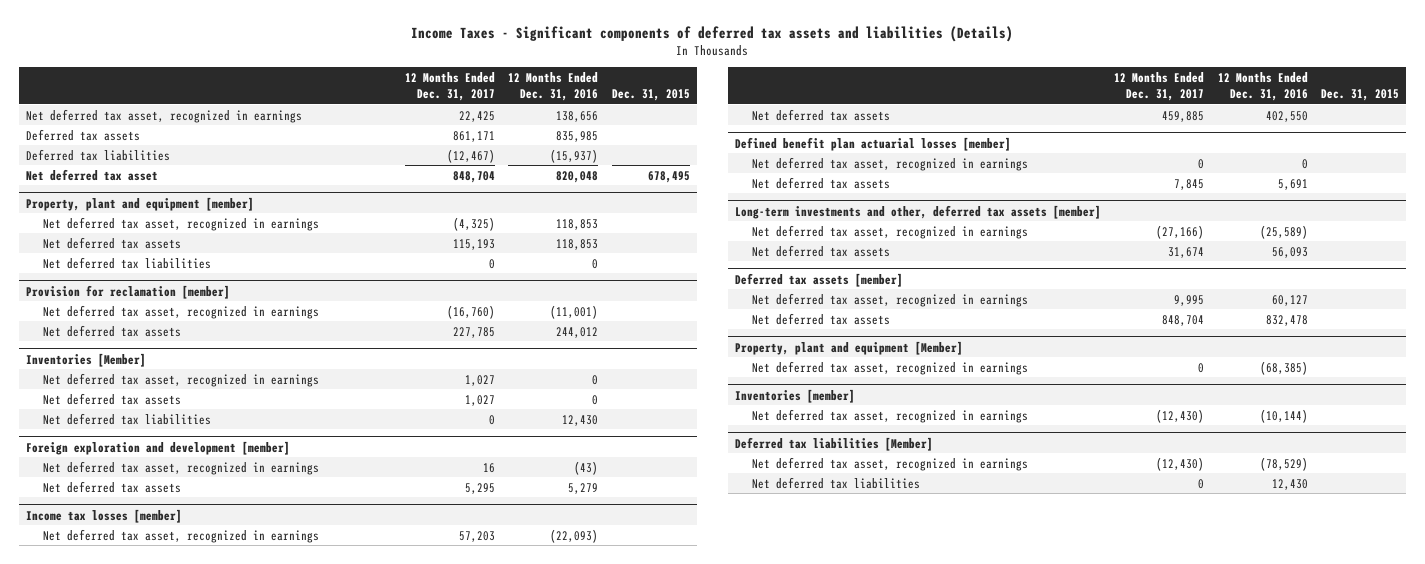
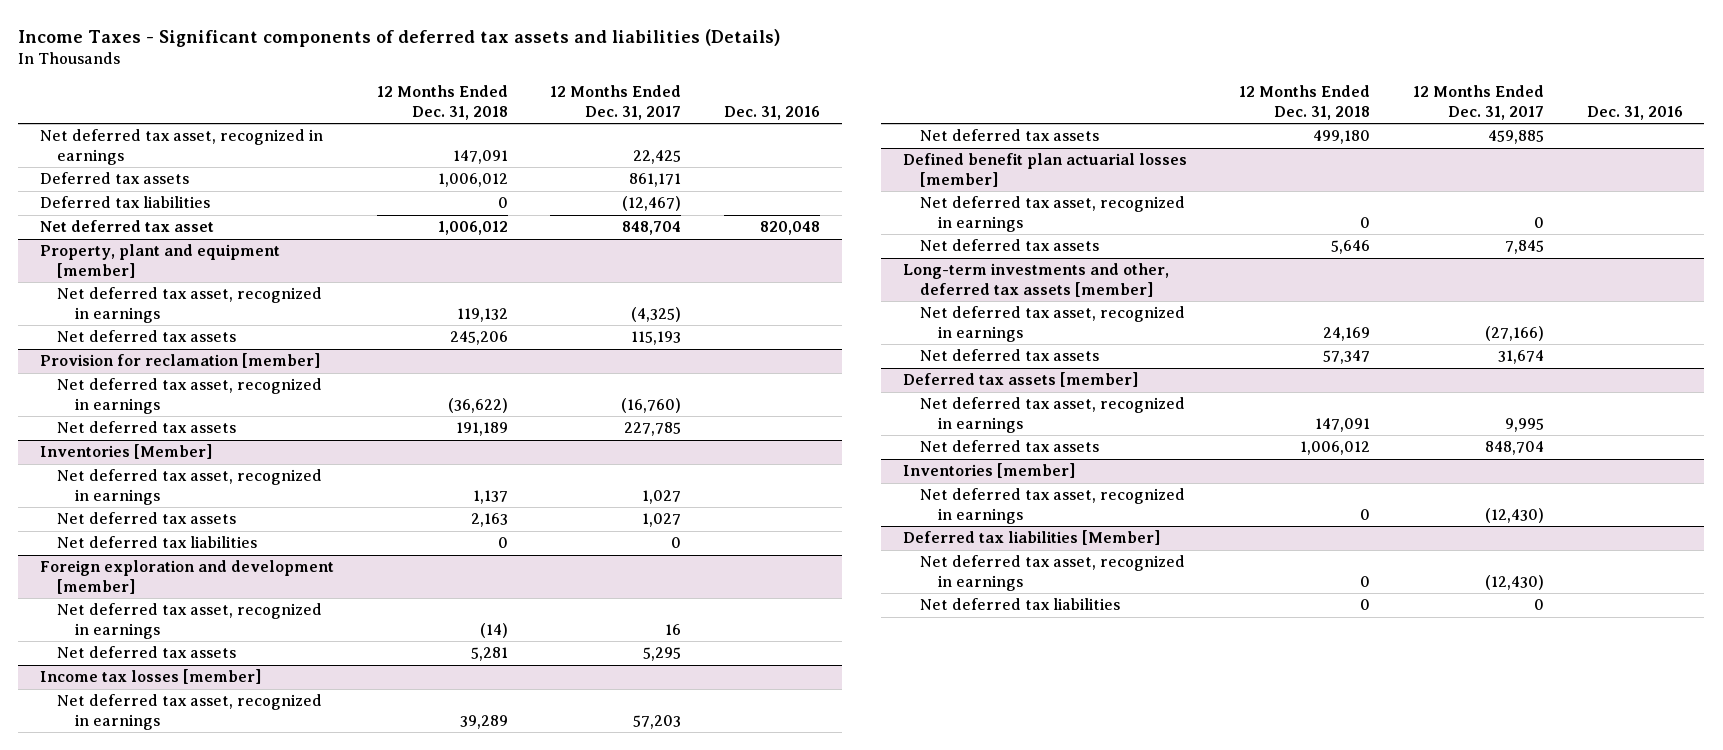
[508,71,599,101] 12 Months Ended Dec. 31, 2016 -> none
[611,88,690,101] Dec. 31, 2015 -> none
none -> [376,85,508,120] 12 Months Ended Dec. 31, 2018
none -> [724,105,821,120] Dec. 31, 2016
[43,256,212,269] Net deferred tax liabilities -> none
[734,340,963,355] Property, plant and equipment [Member] -> none
[752,360,1029,375] Net deferred tax asset, recognized in earnings -> none

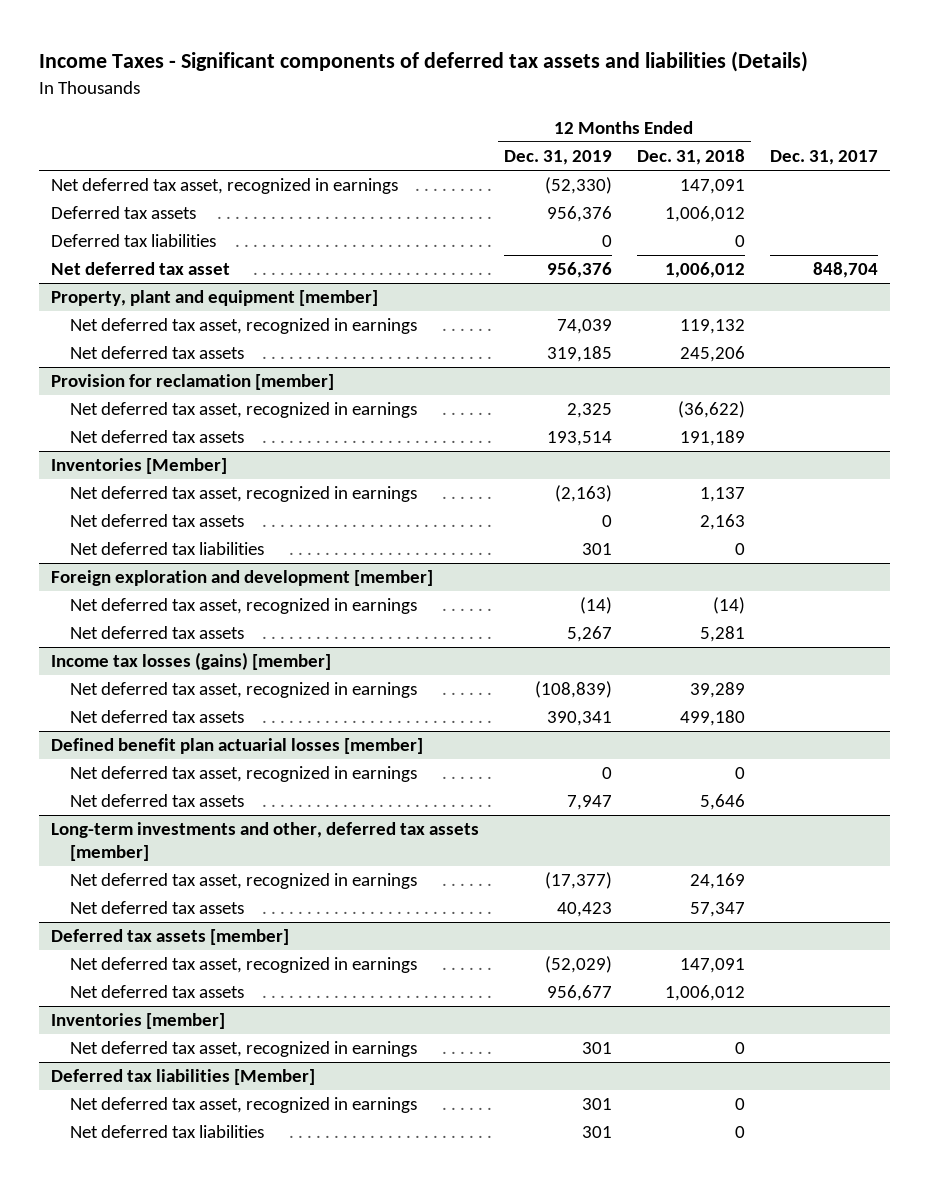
[550,85,682,120] 12 Months Ended Dec. 31, 2017 -> none
[724,105,821,120] Dec. 31, 2016 -> none
none -> [503,150,612,166] Dec. 31, 2019
none -> [769,150,878,166] Dec. 31, 2017
[39,669,261,685] Income tax losses [member] -> [51,652,332,671] Income tax losses (gains) [member]

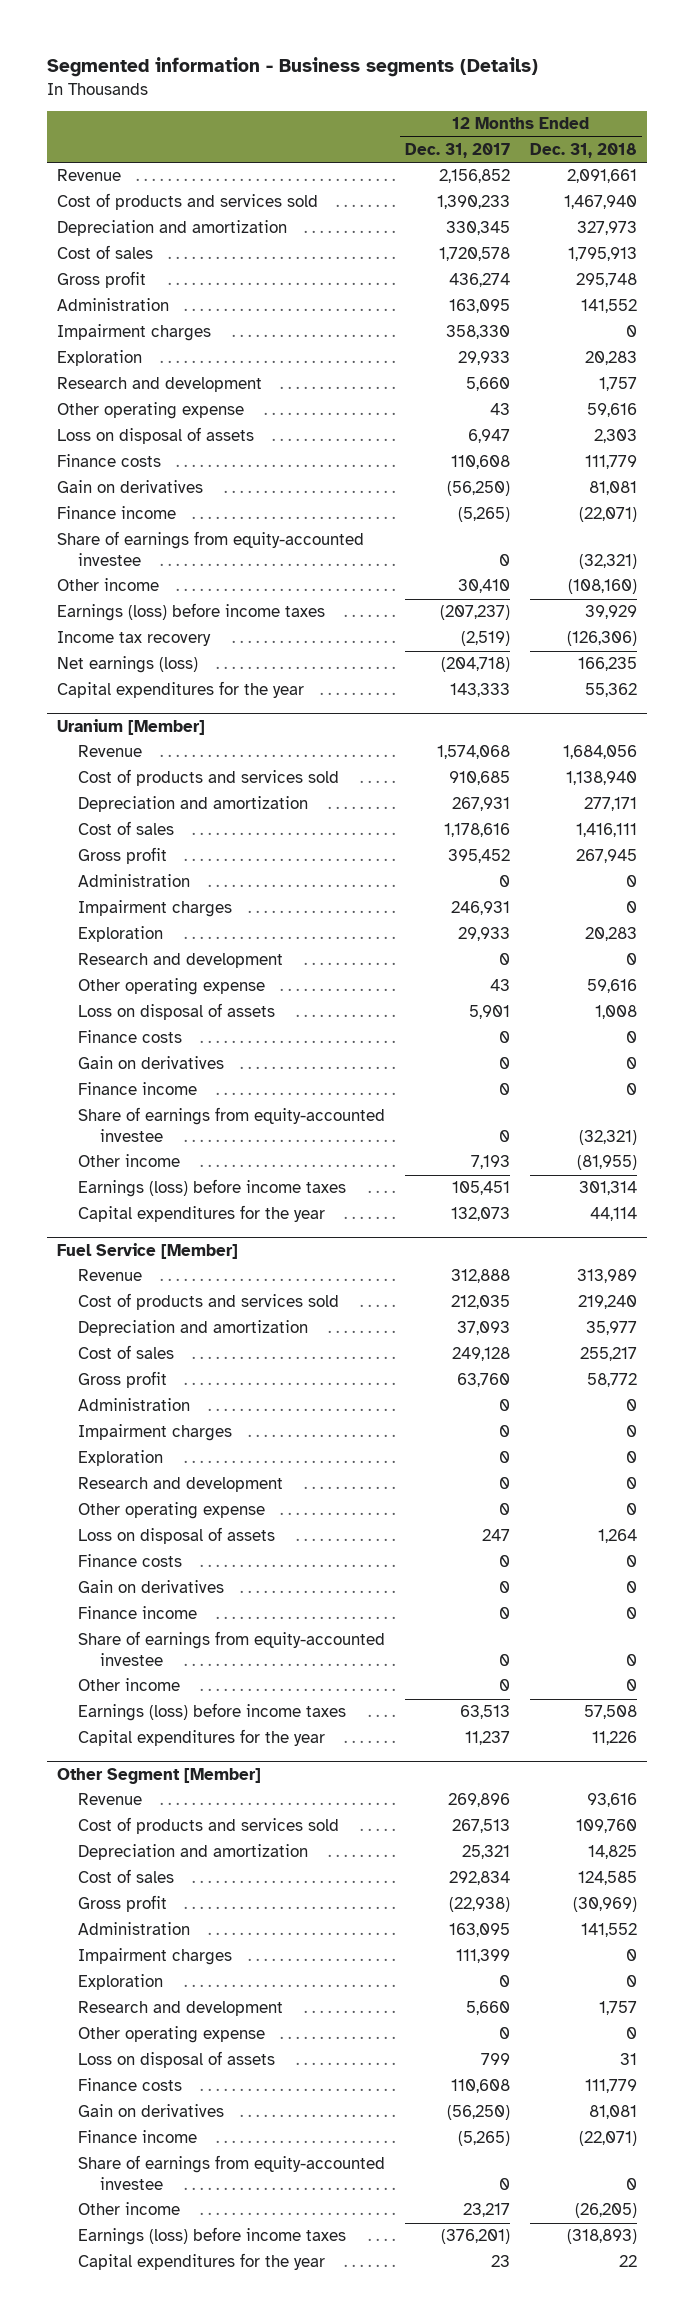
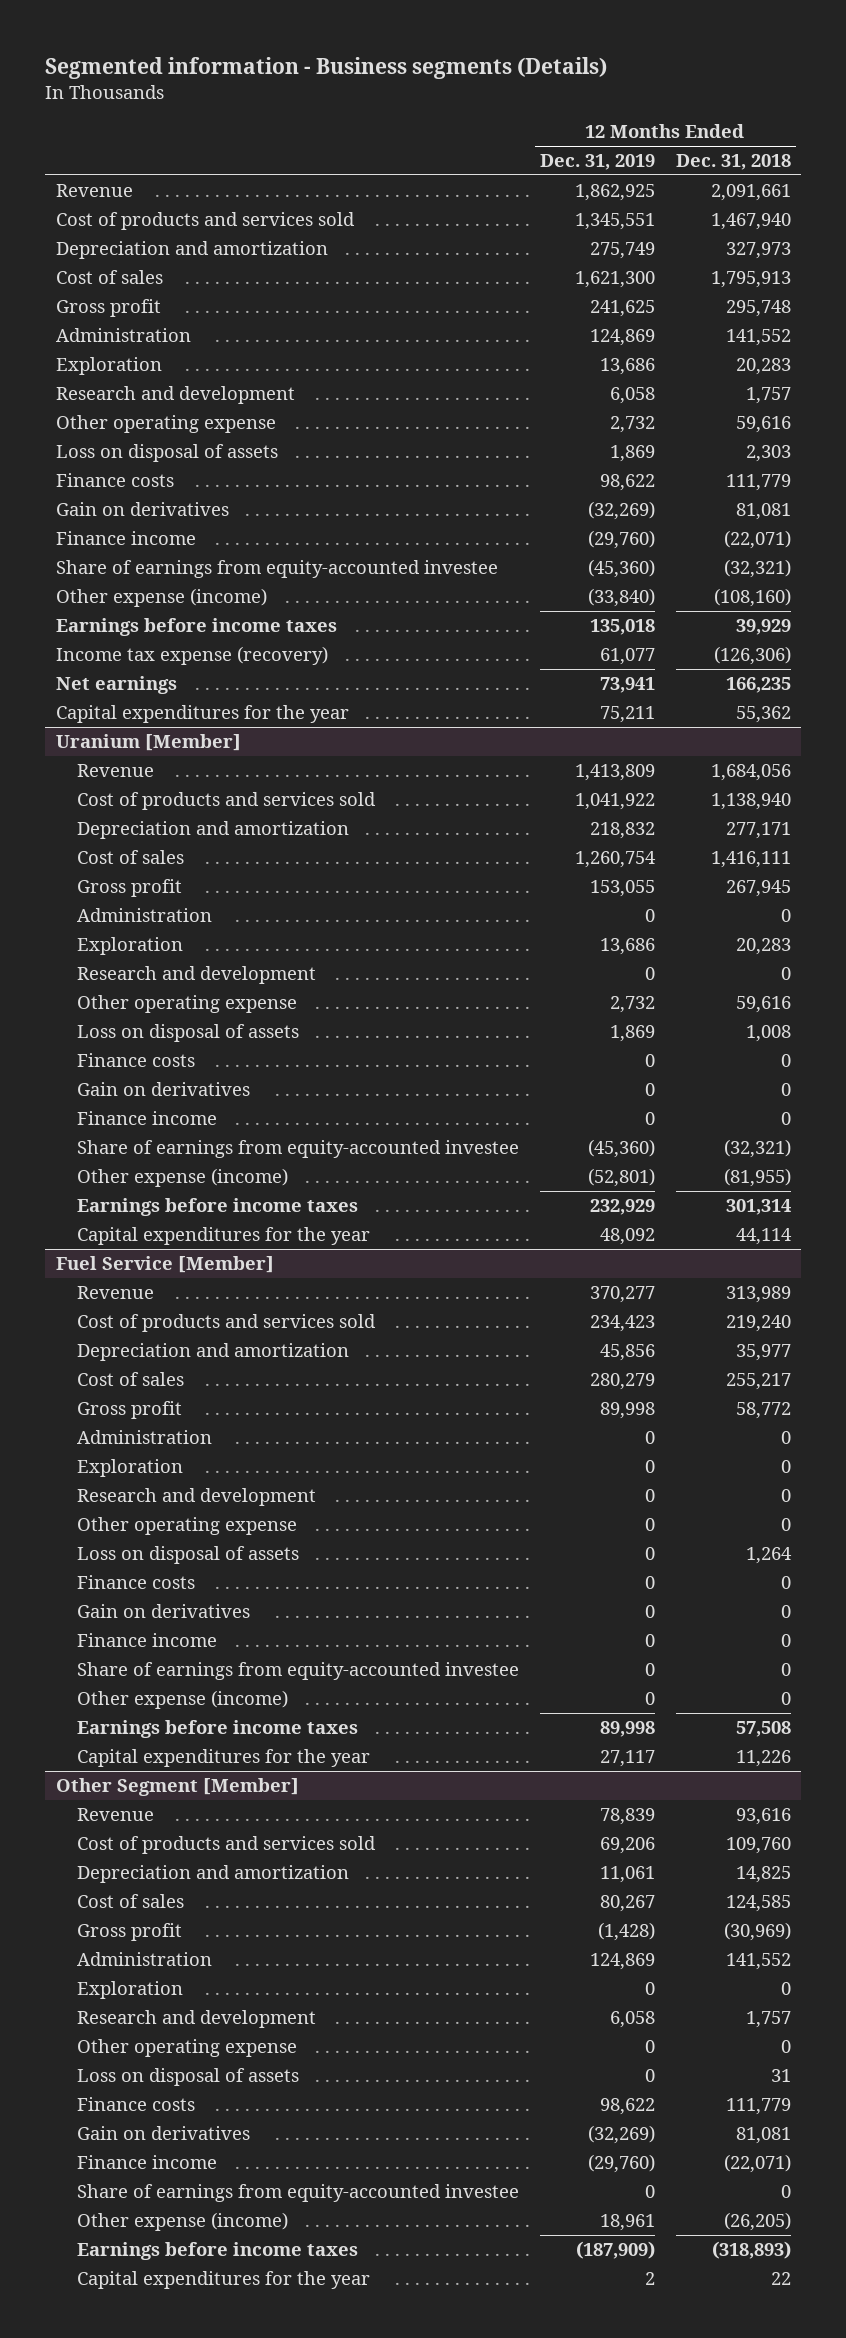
[405,142,511,158] Dec. 31, 2017 -> none
none -> [540,154,656,171] Dec. 31, 2019
[56,324,211,342] Impairment charges -> none
[56,578,159,592] Other income -> [55,588,267,608] Other expense (income)
[56,603,325,622] Earnings (loss) before income taxes -> [55,618,337,637] Earnings before income taxes
[56,631,211,647] Income tax recovery -> [55,646,328,666] Income tax expense (recovery)
[56,656,198,674] Net earnings (loss) -> [55,676,177,695] Net earnings
[78,900,233,918] Impairment charges -> none
[78,1154,181,1168] Other income -> [77,1168,289,1188] Other expense (income)
[78,1179,347,1198] Earnings (loss) before income taxes -> [77,1198,359,1217] Earnings before income taxes
[78,1424,233,1442] Impairment charges -> none
[78,1678,181,1692] Other income -> [77,1690,289,1710] Other expense (income)
[78,1703,347,1722] Earnings (loss) before income taxes -> [77,1720,359,1739] Earnings before income taxes
[78,1948,233,1966] Impairment charges -> none
[78,2202,181,2216] Other income -> [77,2212,289,2232] Other expense (income)
[78,2227,347,2246] Earnings (loss) before income taxes -> [77,2242,359,2261] Earnings before income taxes

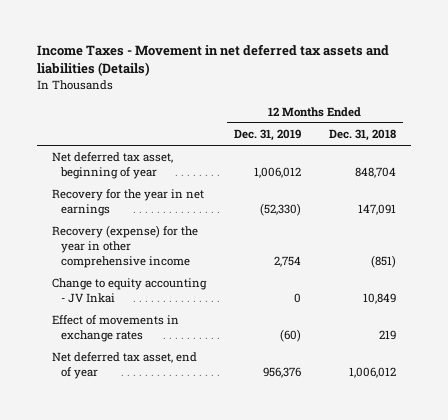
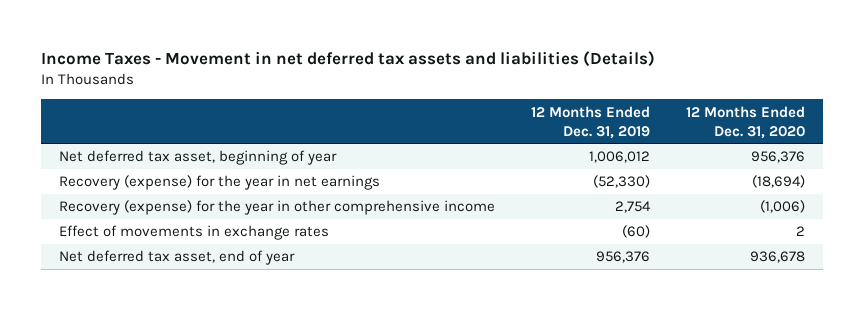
[329,129,397,142] Dec. 31, 2018 -> none
none -> [685,105,805,139] 12 Months Ended Dec. 31, 2020
[51,189,204,217] Recovery for the year in net earnings -> [59,175,381,191] Recovery (expense) for the year in net earnings
[51,278,207,304] Change to equity accounting - JV Inkai -> none

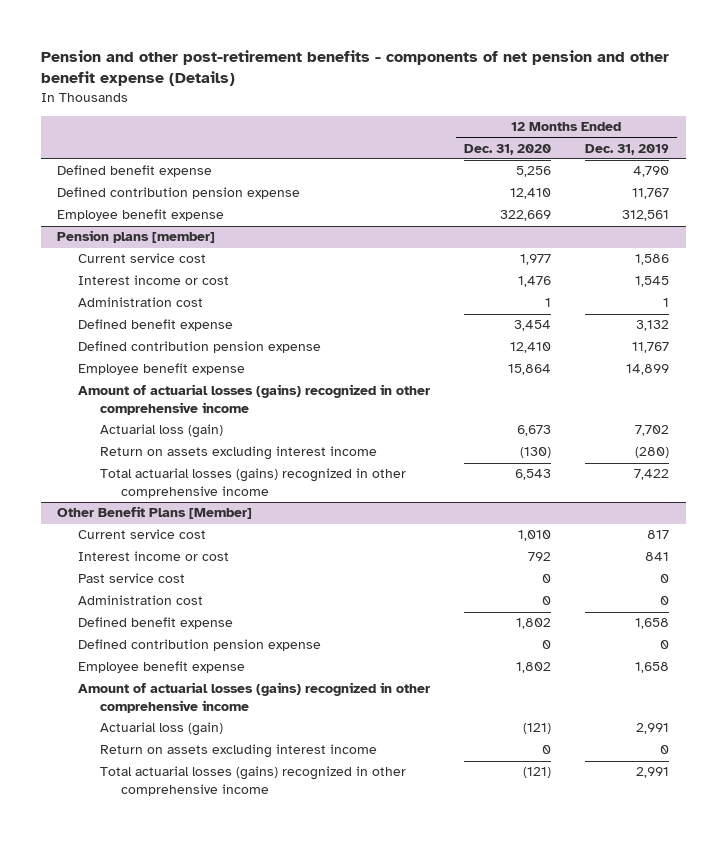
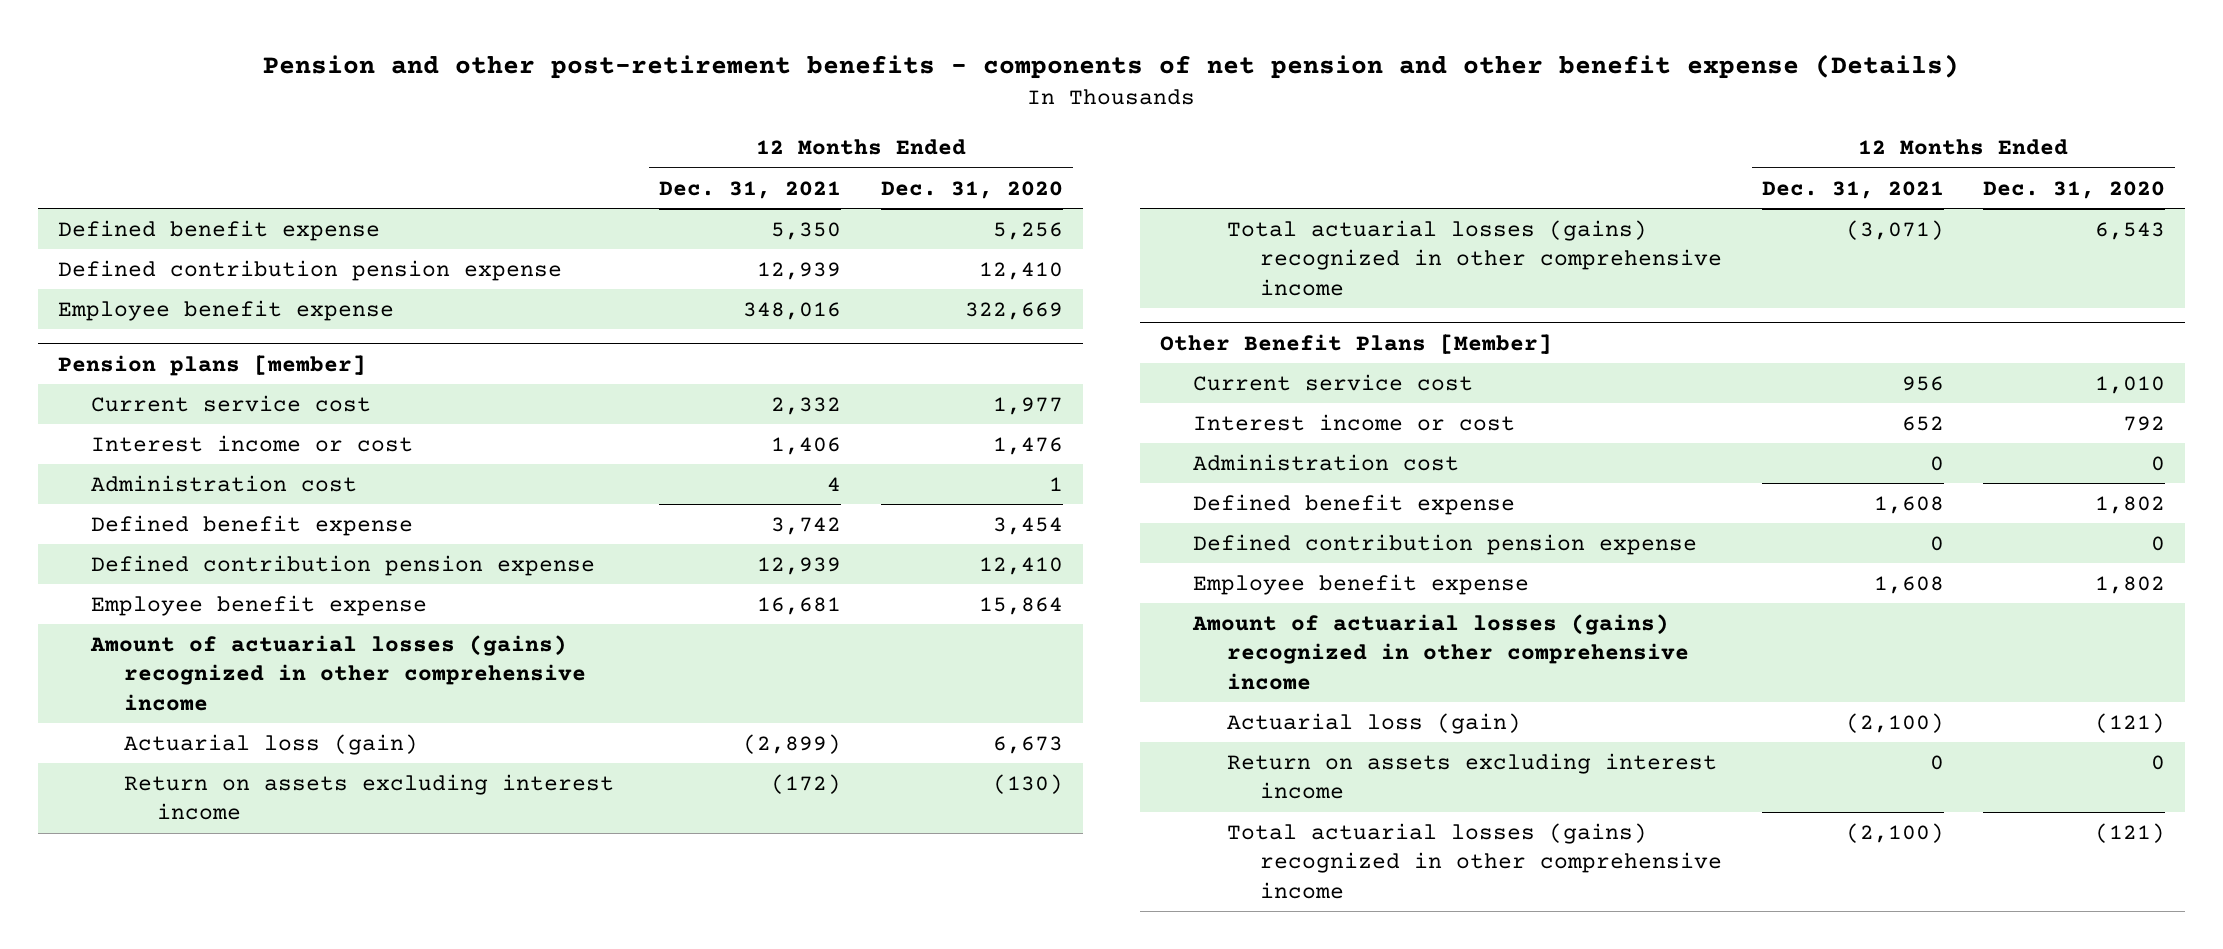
[584,143,669,155] Dec. 31, 2019 -> none
none -> [659,180,842,199] Dec. 31, 2021
[78,573,186,584] Past service cost -> none

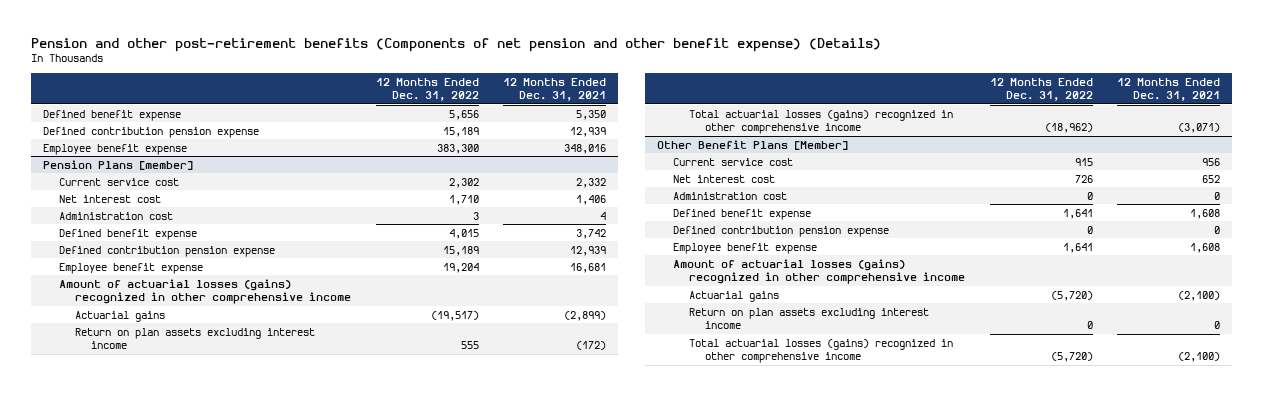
[263,54,1960,80] Pension and other post-retirement benefits - components of net pension and other benefit expense (Details) -> [31,37,882,52] Pension and other post-retirement benefits (Components of net pension and other benefit expense) (Details)
[880,180,1063,199] Dec. 31, 2020 -> none
none -> [375,77,479,101] 12 Months Ended Dec. 31, 2022
[57,354,366,376] Pension plans [member] -> [43,159,194,170] Pension Plans [member]
[90,434,413,452] Interest income or cost -> [59,194,162,203] Net interest cost
[124,733,419,755] Actuarial loss (gain) -> [75,310,166,322] Actuarial gains
[124,773,615,821] Return on assets excluding interest income -> [75,327,316,349] Return on plan assets excluding interest income
[1193,413,1516,431] Interest income or cost -> [673,174,776,183] Net interest cost
[1226,712,1521,734] Actuarial loss (gain) -> [689,290,780,302] Actuarial gains
[1226,752,1717,800] Return on assets excluding interest income -> [689,307,930,329] Return on plan assets excluding interest income

